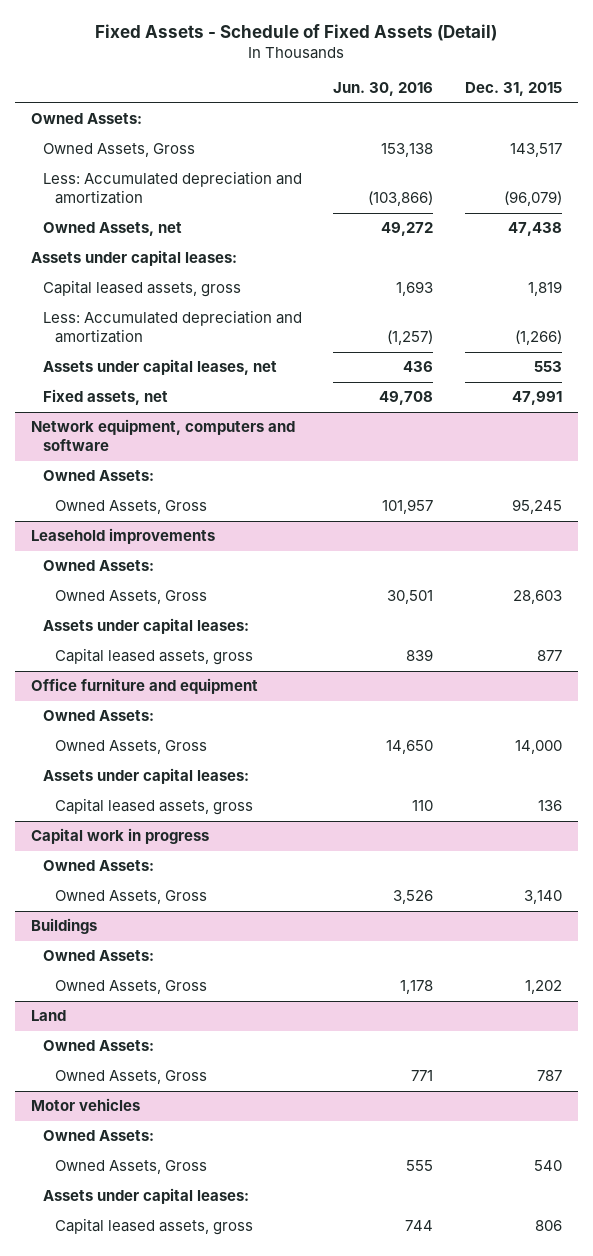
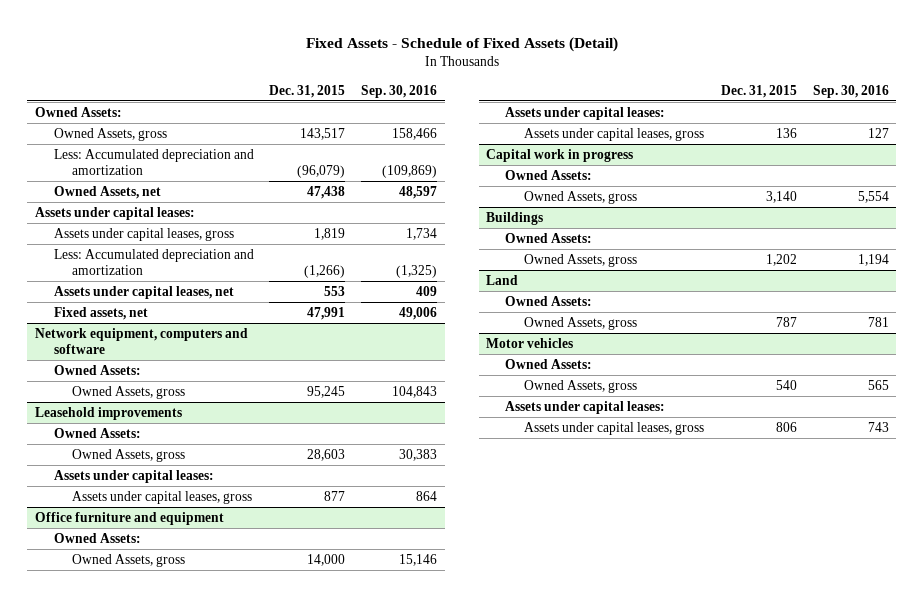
[333,82,434,97] Jun. 30, 2016 -> none
none -> [360,84,437,98] Sep. 30, 2016
[42,143,195,158] Owned Assets, Gross -> [53,127,167,141] Owned Assets, gross
[42,280,241,298] Capital leased assets, gross -> [53,227,234,241] Assets under capital leases, gross
[54,500,207,515] Owned Assets, Gross -> [72,385,186,399] Owned Assets, gross
[54,590,207,605] Owned Assets, Gross -> [72,448,186,462] Owned Assets, gross
[54,648,253,666] Capital leased assets, gross -> [72,490,253,504] Assets under capital leases, gross
[54,740,207,755] Owned Assets, Gross -> [72,553,186,567] Owned Assets, gross
[54,798,253,816] Capital leased assets, gross -> [524,127,705,141] Assets under capital leases, gross
[54,890,207,905] Owned Assets, Gross -> [524,190,638,204] Owned Assets, gross
[54,980,207,995] Owned Assets, Gross -> [524,253,638,267] Owned Assets, gross
[54,1070,207,1085] Owned Assets, Gross -> [524,316,638,330] Owned Assets, gross
[54,1160,207,1175] Owned Assets, Gross -> [524,379,638,393] Owned Assets, gross
[54,1218,253,1236] Capital leased assets, gross -> [524,421,705,435] Assets under capital leases, gross

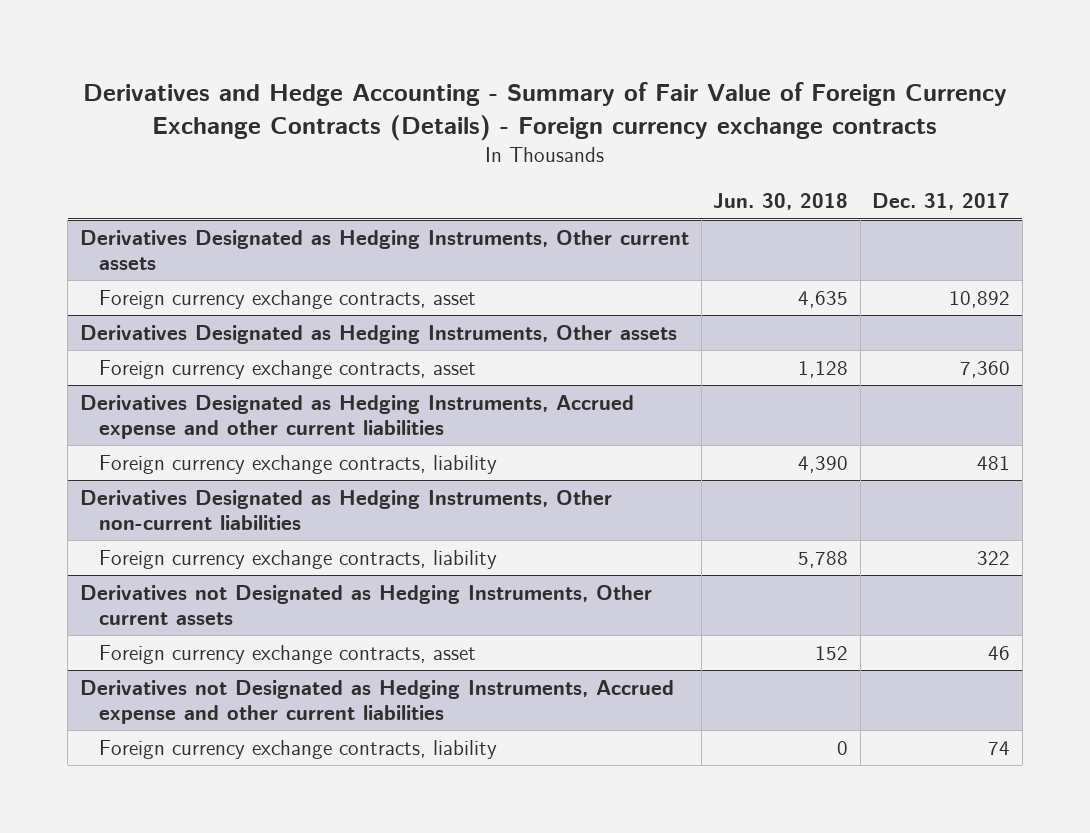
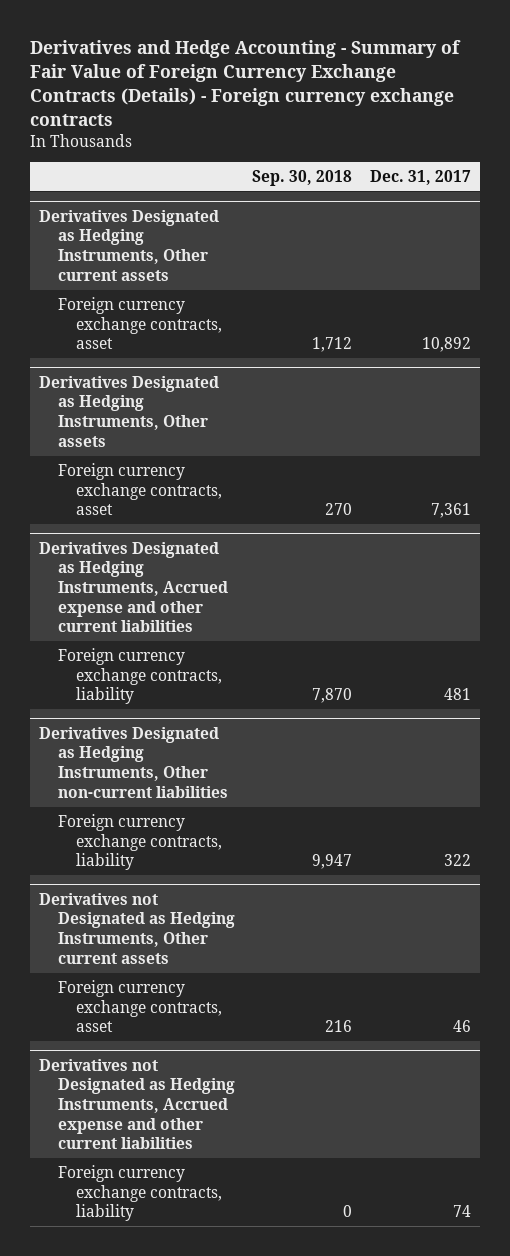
[713,193,849,211] Jun. 30, 2018 -> none
none -> [252,169,353,186] Sep. 30, 2018
[960,361,1011,379] 7,360 -> [430,503,471,519] 7,361

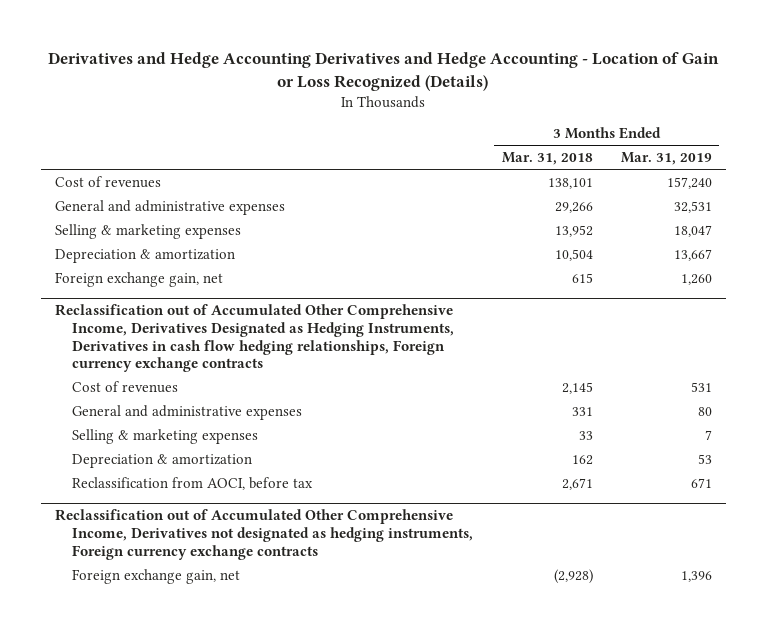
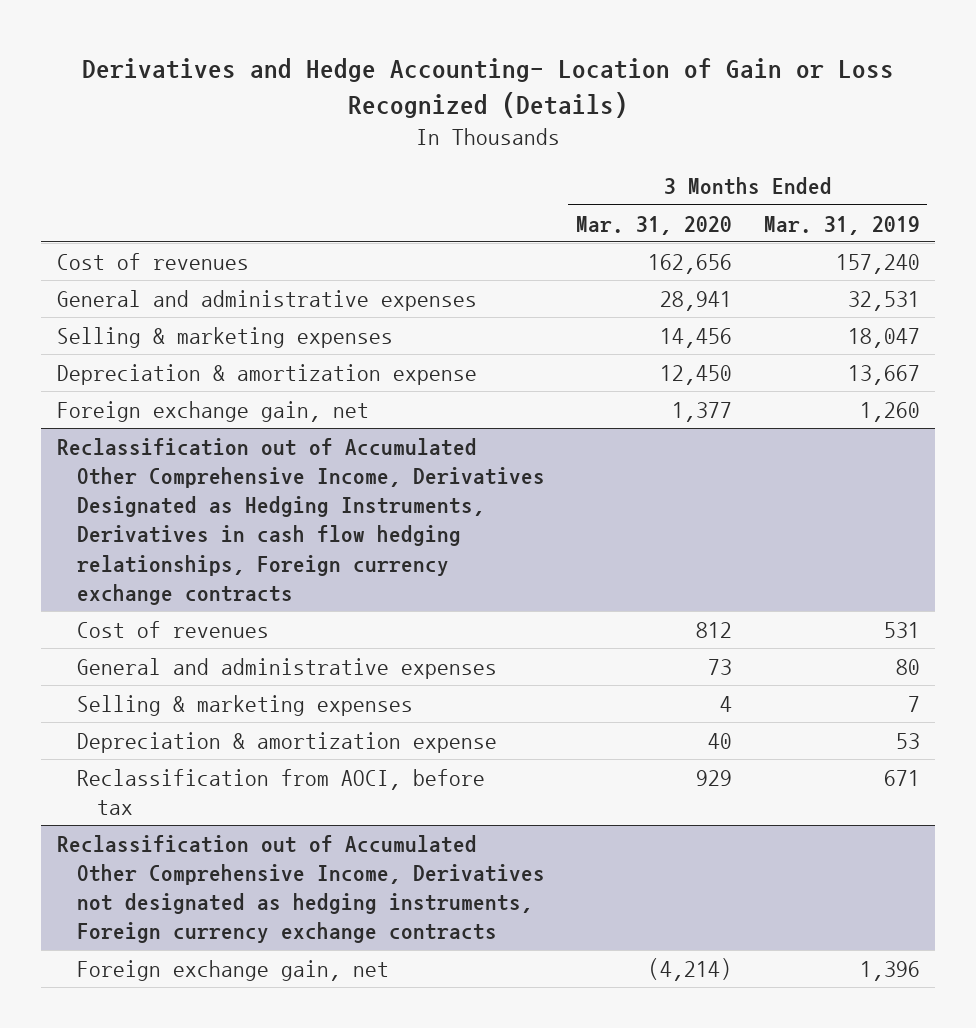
[48,51,720,91] Derivatives and Hedge Accounting Derivatives and Hedge Accounting - Location of Gain or Loss Recognized (Details) -> [82,58,895,119] Derivatives and Hedge Accounting- Location of Gain or Loss Recognized (Details)
[501,152,593,166] Mar. 31, 2018 -> none
none -> [576,215,733,235] Mar. 31, 2020
[54,248,235,263] Depreciation & amortization -> [56,364,477,386] Depreciation & amortization expense
[72,453,253,468] Depreciation & amortization -> [76,732,497,754] Depreciation & amortization expense

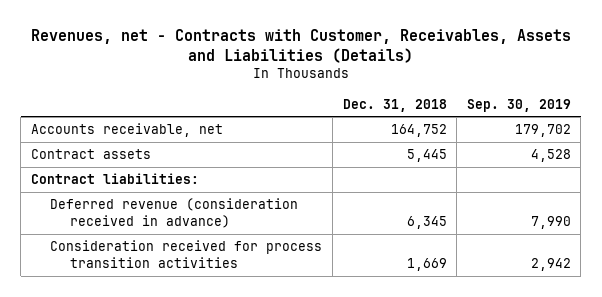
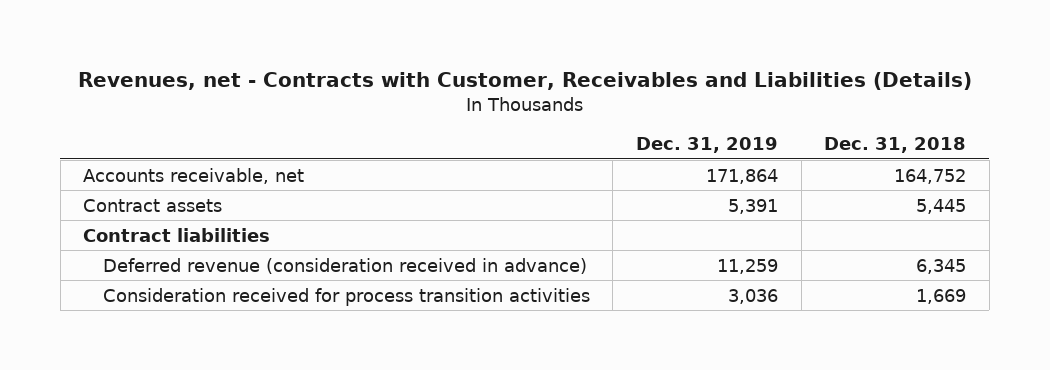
[30,28,571,63] Revenues, net - Contracts with Customer, Receivables, Assets and Liabilities (Details) -> [77,72,972,91] Revenues, net - Contracts with Customer, Receivables and Liabilities (Details)
[466,98,571,112] Sep. 30, 2019 -> none
none -> [635,136,778,153] Dec. 31, 2019
[30,173,199,185] Contract liabilities: -> [83,227,271,242] Contract liabilities

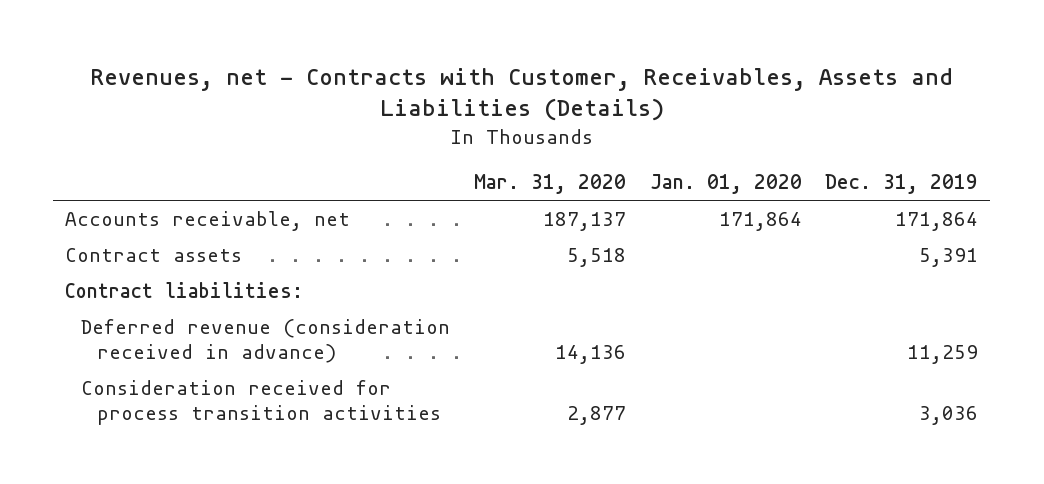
[77,72,972,91] Revenues, net - Contracts with Customer, Receivables and Liabilities (Details) -> [89,67,953,122] Revenues, net - Contracts with Customer, Receivables, Assets and Liabilities (Details)
[824,136,967,153] Dec. 31, 2018 -> none
none -> [473,174,626,195] Mar. 31, 2020
none -> [649,174,802,195] Jan. 01, 2020
[83,227,271,242] Contract liabilities -> [65,282,304,299] Contract liabilities:

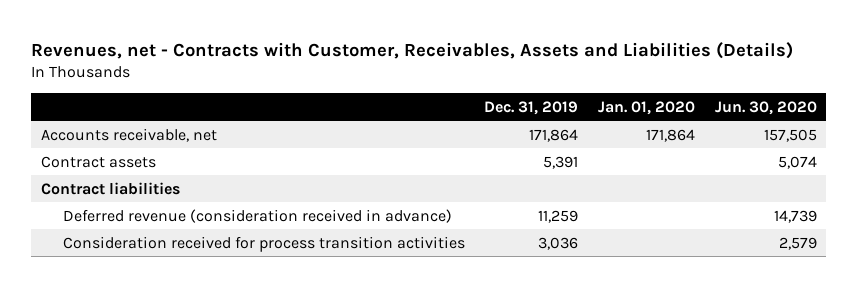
[473,174,626,195] Mar. 31, 2020 -> none
none -> [714,100,817,115] Jun. 30, 2020
[65,282,304,299] Contract liabilities: -> [40,181,180,195] Contract liabilities

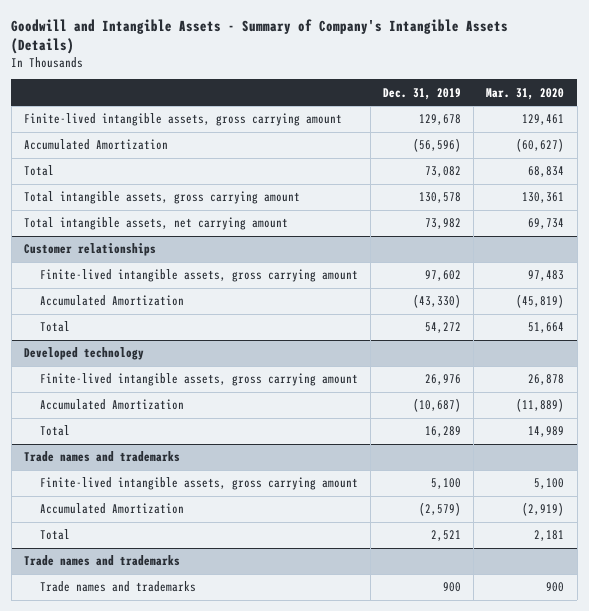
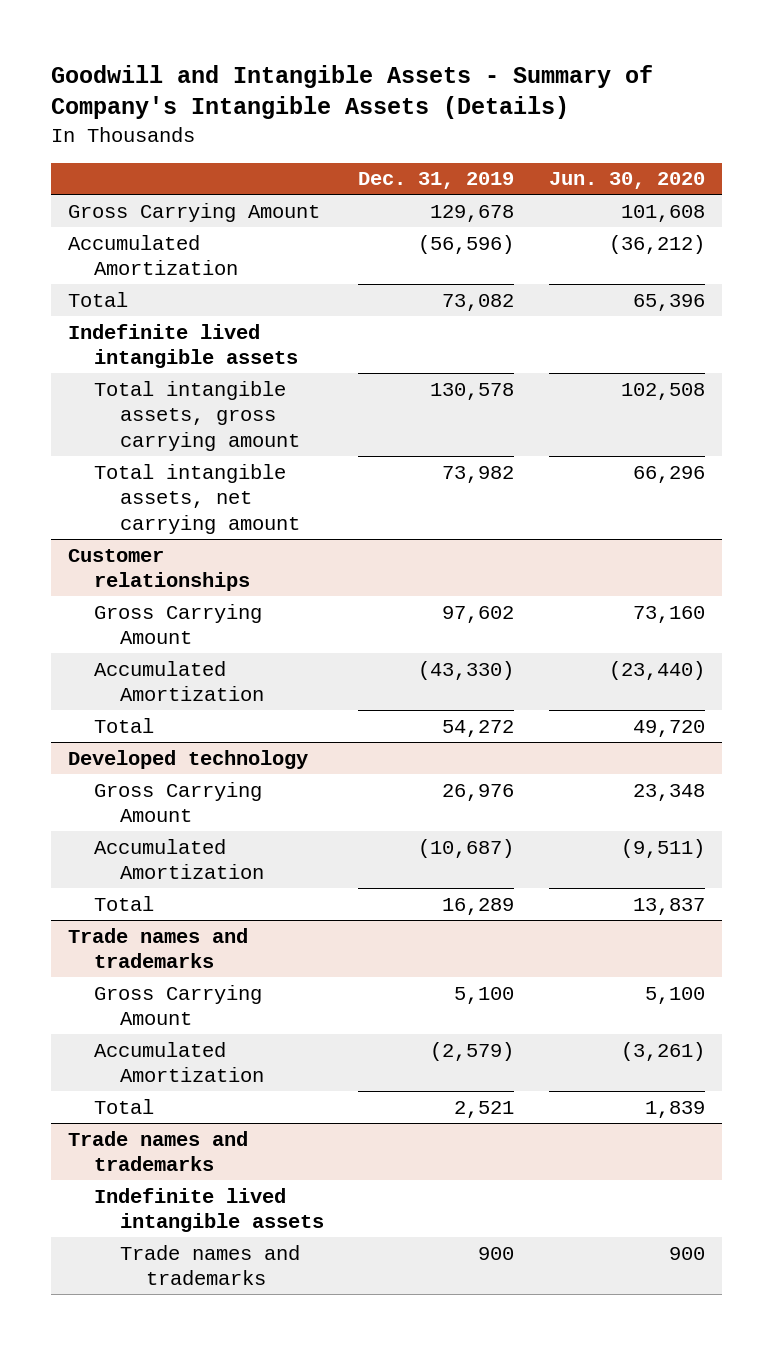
[486,87,565,100] Mar. 31, 2020 -> none
none -> [548,172,705,190] Jun. 30, 2020
[24,113,343,127] Finite-lived intangible assets, gross carrying amount -> [67,202,320,222] Gross Carrying Amount
none -> [67,323,298,369] Indefinite lived intangible assets
[39,269,358,283] Finite-lived intangible assets, gross carrying amount -> [93,603,262,645] Gross Carrying Amount
[39,373,358,387] Finite-lived intangible assets, gross carrying amount -> [93,781,262,823] Gross Carrying Amount
[39,477,358,491] Finite-lived intangible assets, gross carrying amount -> [93,984,262,1026] Gross Carrying Amount
none -> [93,1187,325,1233] Indefinite lived intangible assets

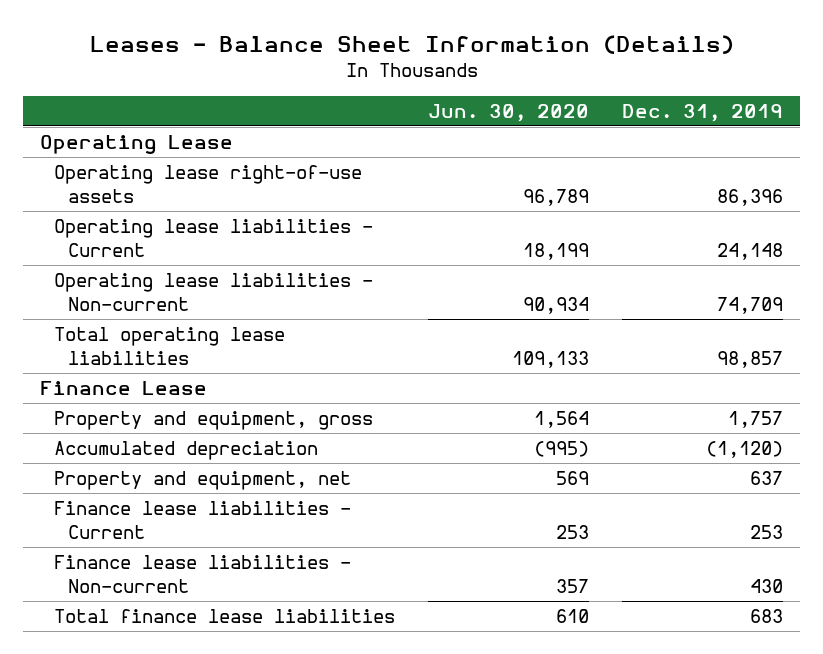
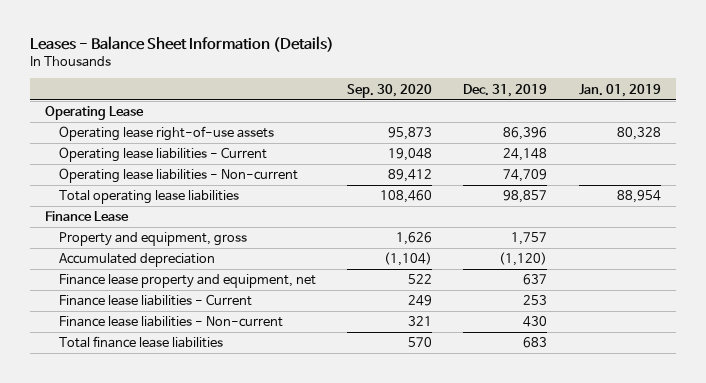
[428,103,590,122] Jun. 30, 2020 -> none
none -> [347,83,433,98] Sep. 30, 2020
none -> [578,83,661,97] Jan. 01, 2019
[54,471,352,491] Property and equipment, net -> [59,274,317,289] Finance lease property and equipment, net

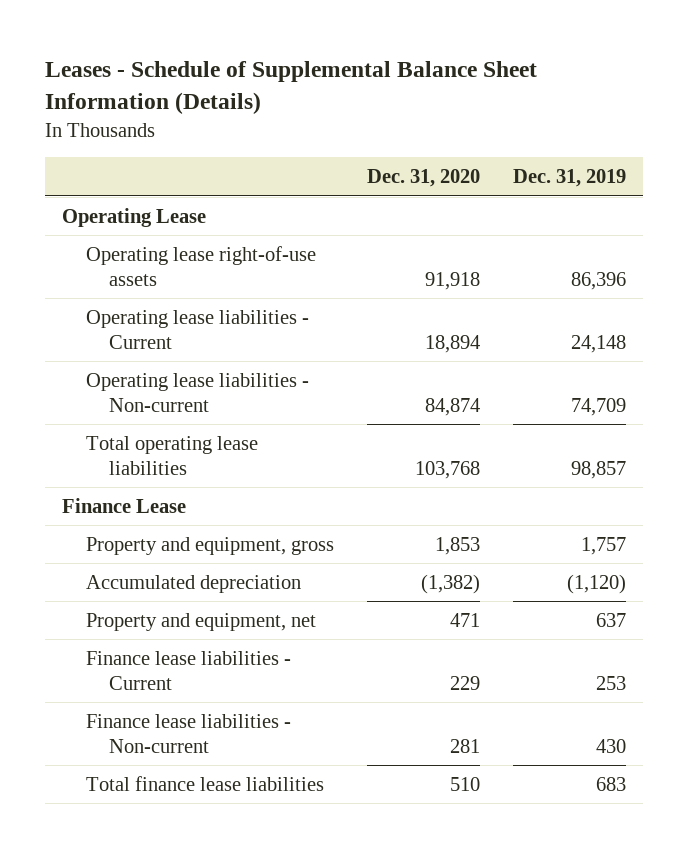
[29,36,334,53] Leases - Balance Sheet Information (Details) -> [45,61,538,114] Leases - Schedule of Supplemental Balance Sheet Information (Details)
[347,83,433,98] Sep. 30, 2020 -> none
[578,83,661,97] Jan. 01, 2019 -> none
none -> [366,169,480,188] Dec. 31, 2020
[59,274,317,289] Finance lease property and equipment, net -> [85,612,316,631] Property and equipment, net

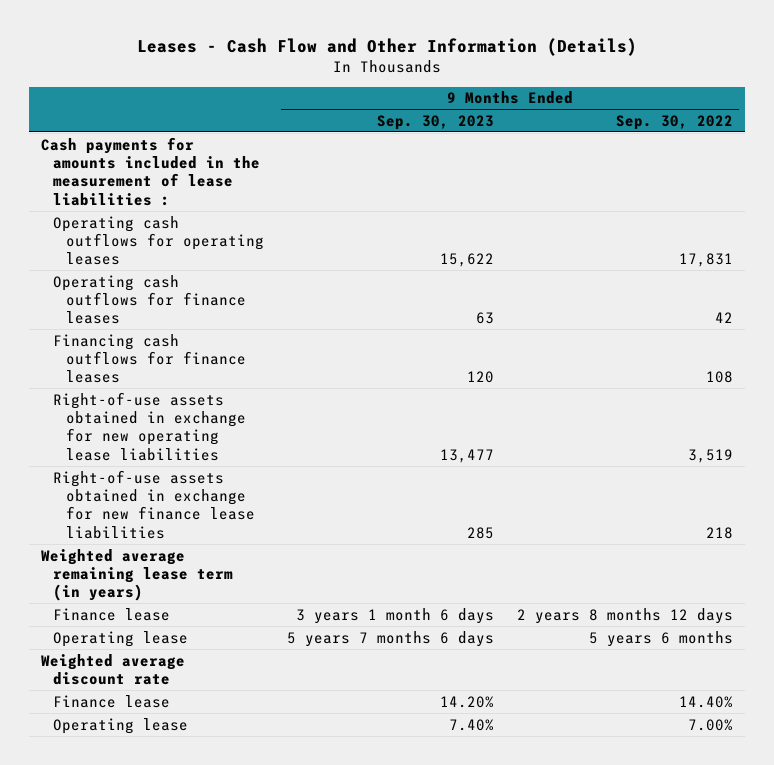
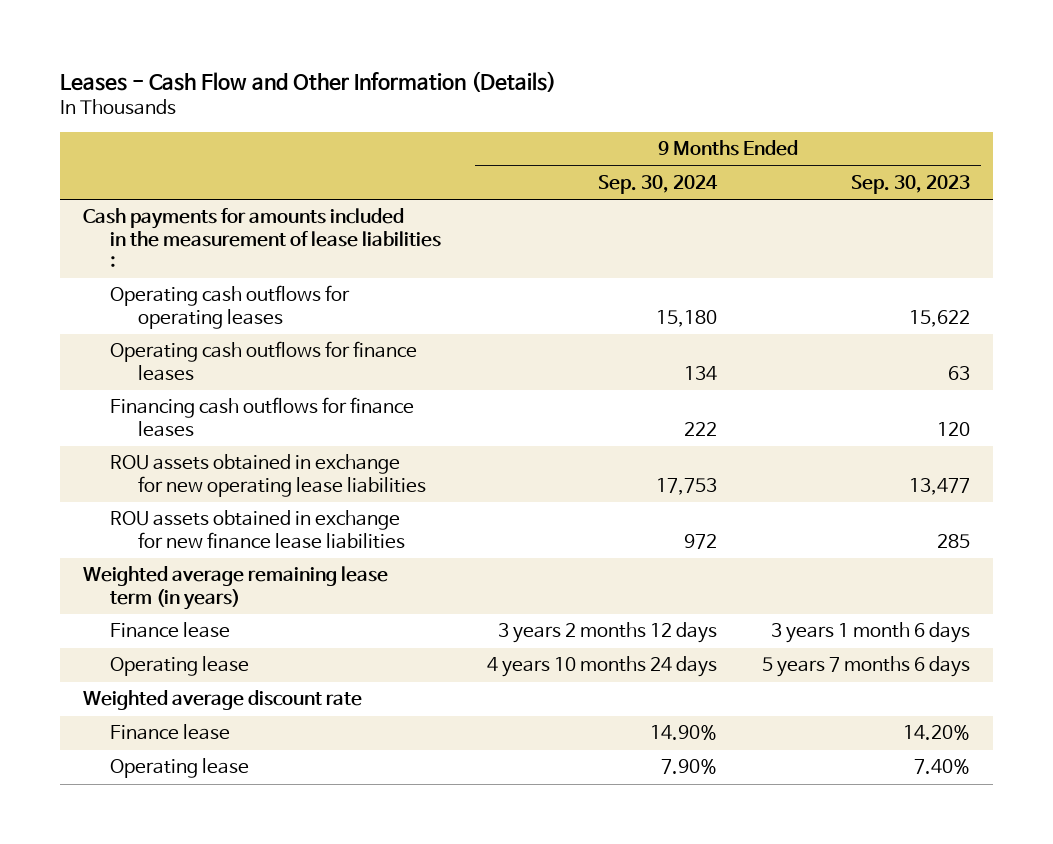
[616,114,734,130] Sep. 30, 2022 -> none
none -> [597,175,718,195] Sep. 30, 2024
[53,391,246,461] Right-of-use assets obtained in exchange for new operating lease liabilities -> [110,454,426,497] ROU assets obtained in exchange for new operating lease liabilities
[53,469,255,539] Right-of-use assets obtained in exchange for new finance lease liabilities -> [110,510,405,549] ROU assets obtained in exchange for new finance lease liabilities

